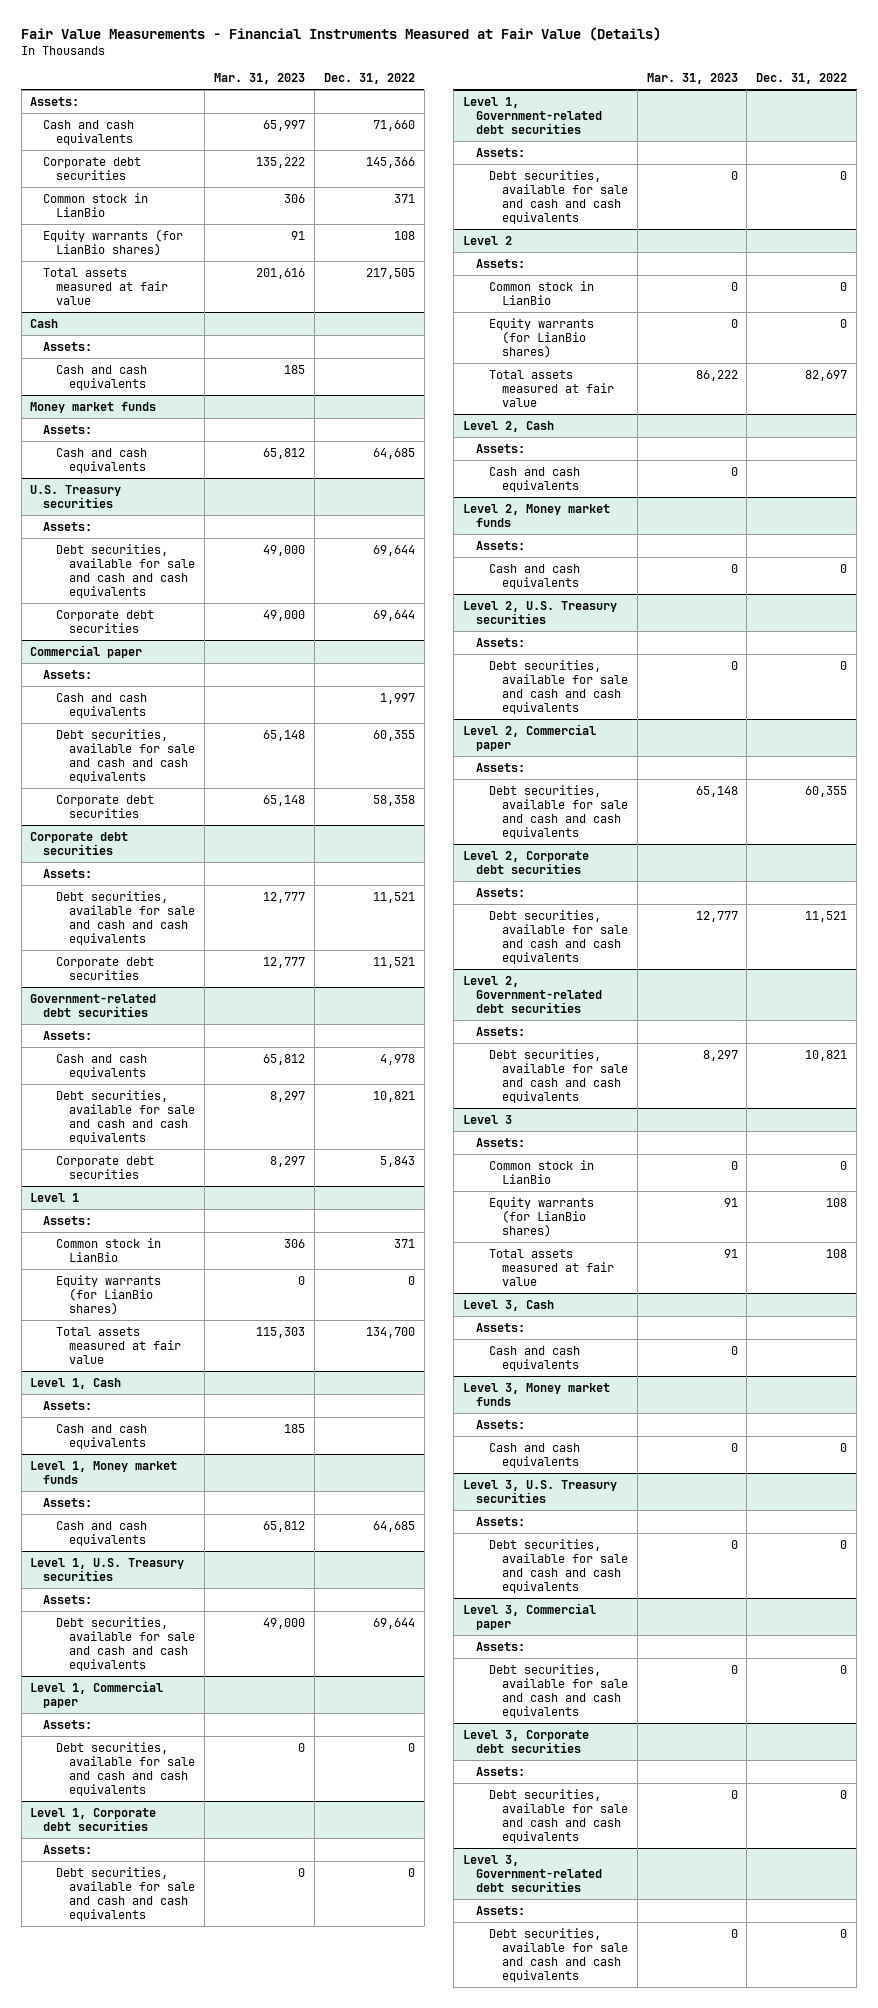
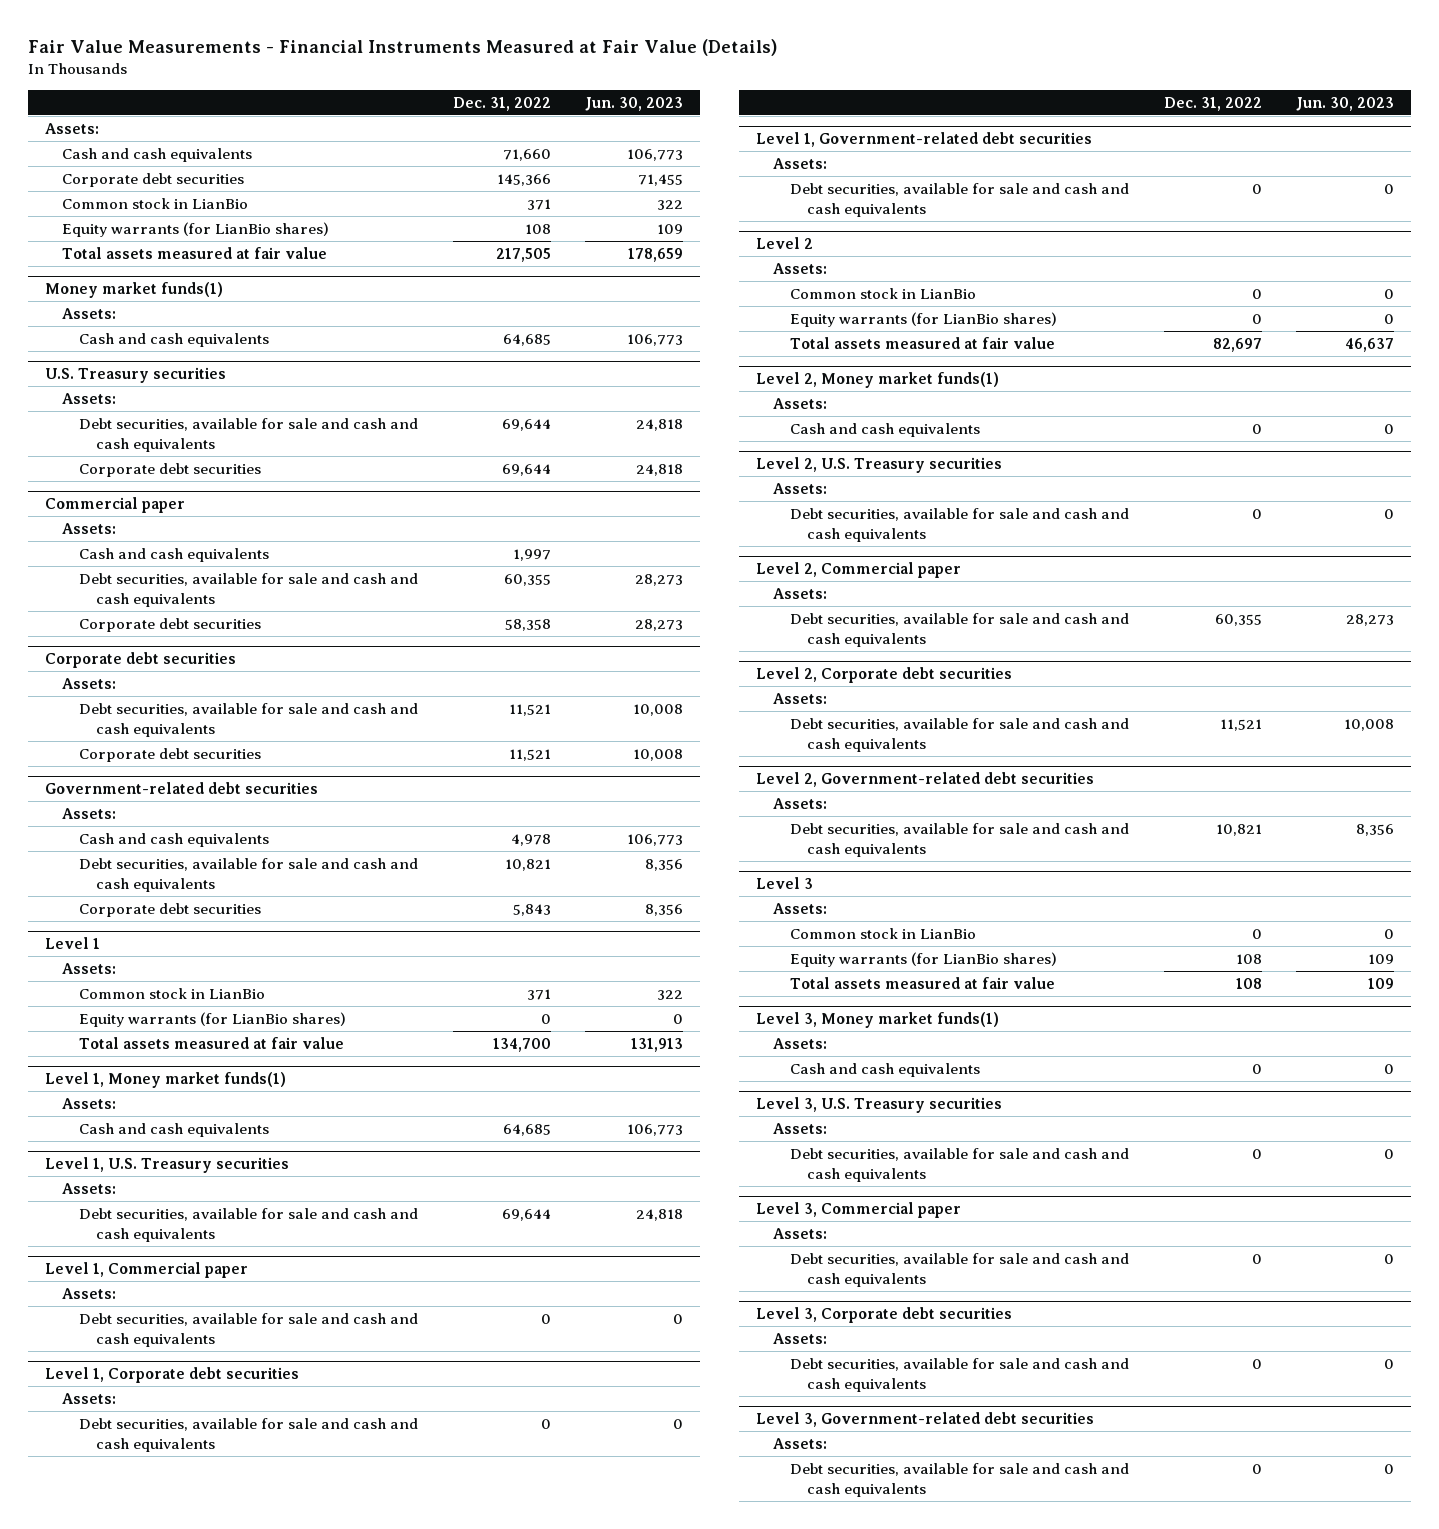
[214,73,306,85] Mar. 31, 2023 -> none
none -> [584,96,683,111] Jun. 30, 2023
[30,318,59,328] Cash -> none
[43,341,93,351] Assets: -> none
[56,364,148,390] Cash and cash equivalents -> none
[30,401,157,413] Money market funds -> [45,281,224,298] Money market funds(1)
[30,1377,122,1389] Level 1, Cash -> none
[43,1400,93,1410] Assets: -> none
[56,1423,148,1449] Cash and cash equivalents -> none
[30,1460,178,1484] Level 1, Money market funds -> [45,1071,287,1088] Level 1, Money market funds(1)
[462,420,554,432] Level 2, Cash -> none
[475,443,525,453] Assets: -> none
[488,466,580,492] Cash and cash equivalents -> none
[462,503,610,527] Level 2, Money market funds -> [756,371,1000,388] Level 2, Money market funds(1)
[462,1299,554,1311] Level 3, Cash -> none
[475,1322,525,1332] Assets: -> none
[488,1345,580,1371] Cash and cash equivalents -> none
[462,1382,610,1406] Level 3, Money market funds -> [756,1011,1000,1028] Level 3, Money market funds(1)

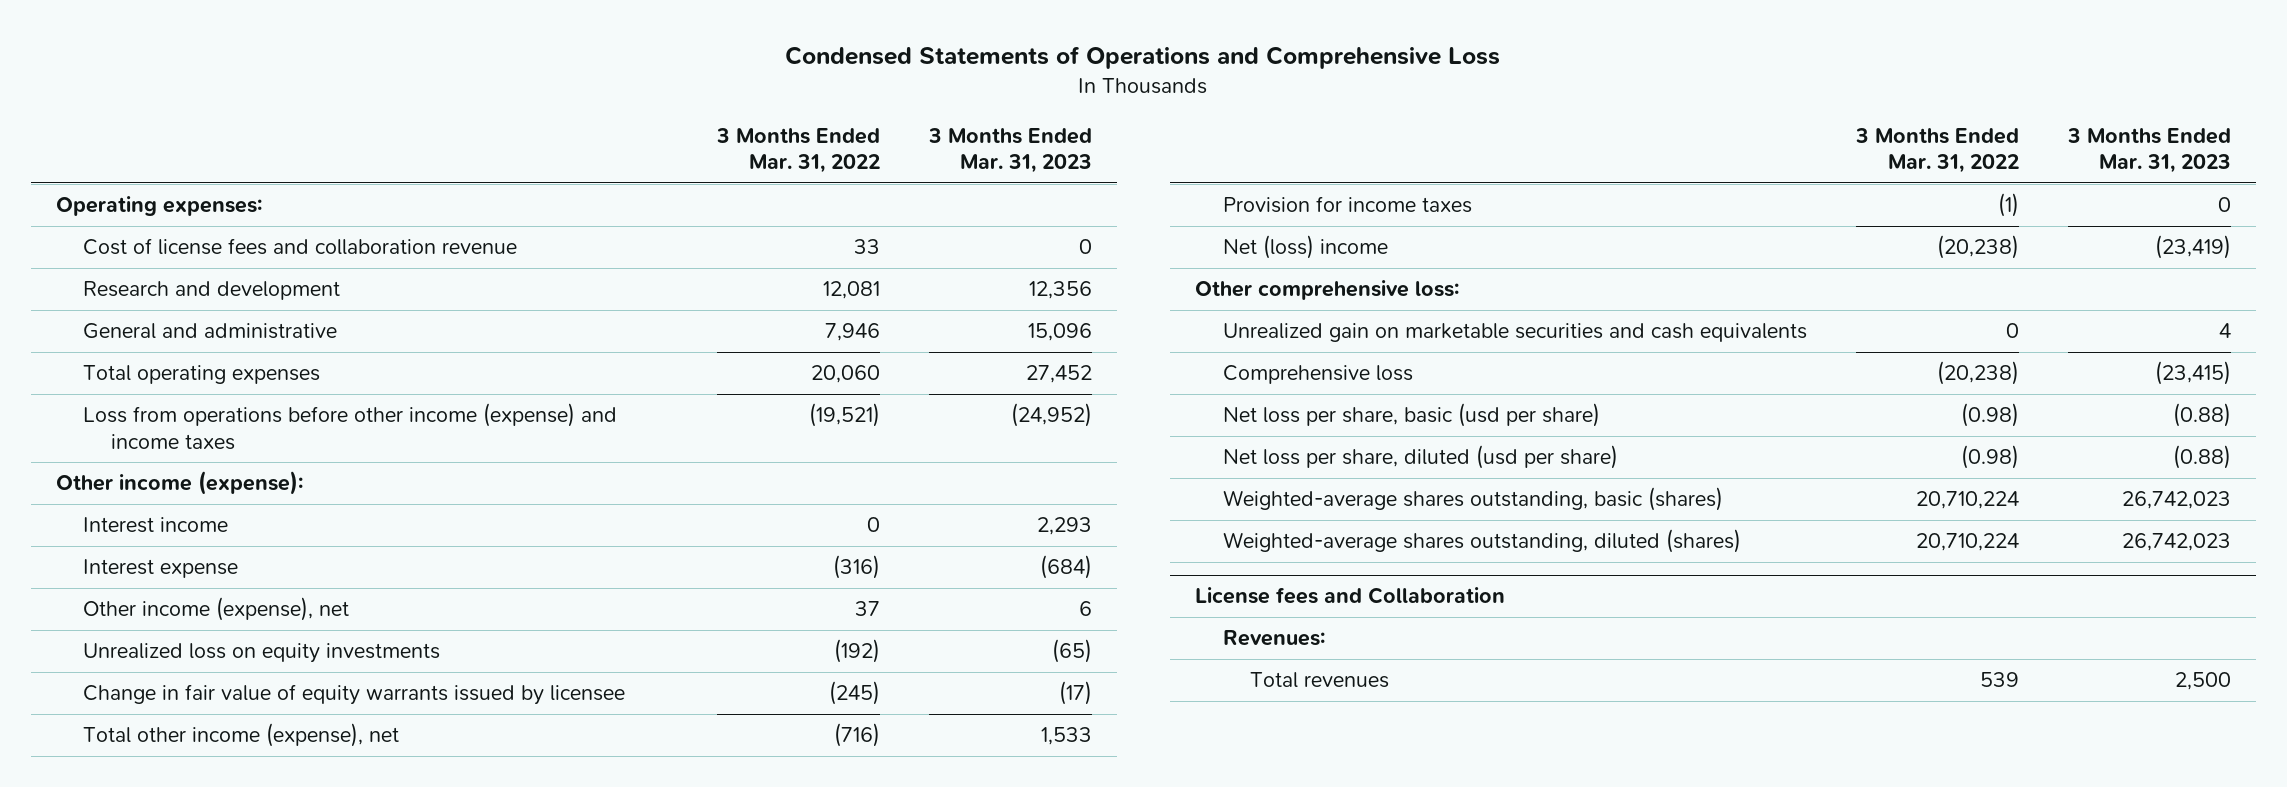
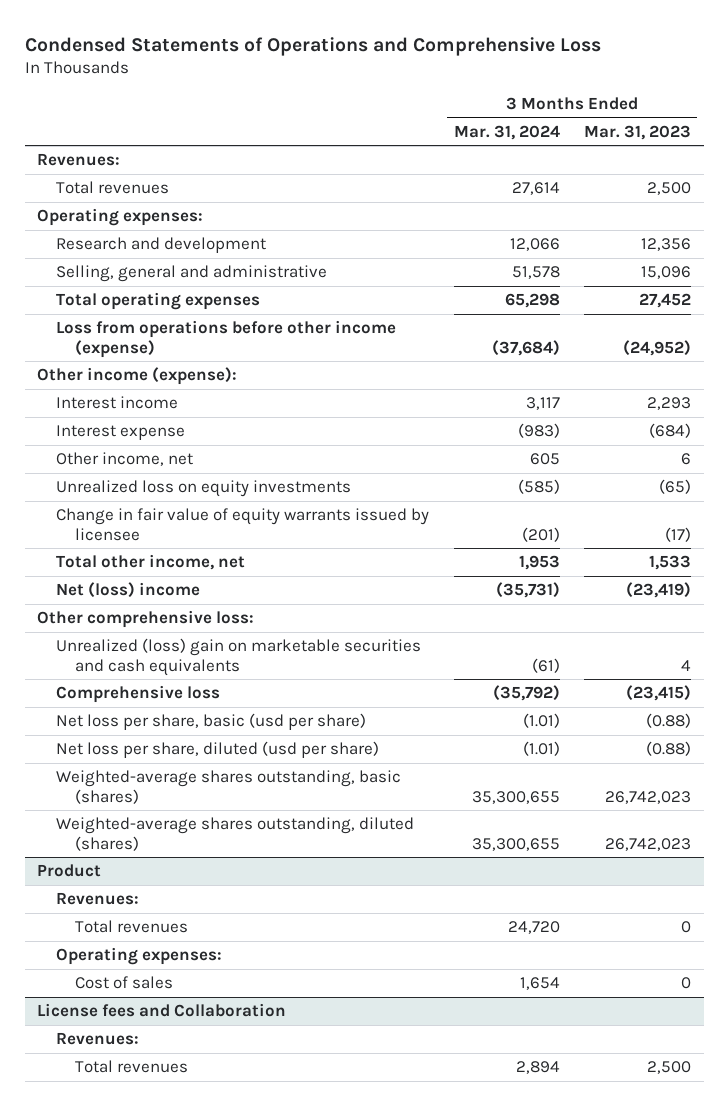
[715,127,880,174] 3 Months Ended Mar. 31, 2022 -> none
none -> [453,124,560,140] Mar. 31, 2024
none -> [36,153,120,167] Revenues:
none -> [56,181,170,195] Total revenues
[83,238,518,256] Cost of license fees and collaboration revenue -> none
[83,323,338,340] General and administrative -> [56,265,328,283] Selling, general and administrative
[83,403,618,450] Loss from operations before other income (expense) and income taxes -> [56,320,397,358] Loss from operations before other income (expense)
[83,597,350,622] Other income (expense), net -> [56,452,194,467] Other income, net
[1222,196,1472,214] Provision for income taxes -> none
[83,723,400,748] Total other income (expense), net -> [56,554,246,571] Total other income, net
[1222,323,1807,343] Unrealized gain on marketable securities and cash equivalents -> [56,638,422,676] Unrealized (loss) gain on marketable securities and cash equivalents
none -> [36,864,101,878] Product
none -> [56,892,140,906] Revenues:
none -> [75,920,189,934] Total revenues
none -> [56,947,223,966] Operating expenses:
none -> [75,976,174,990] Cost of sales

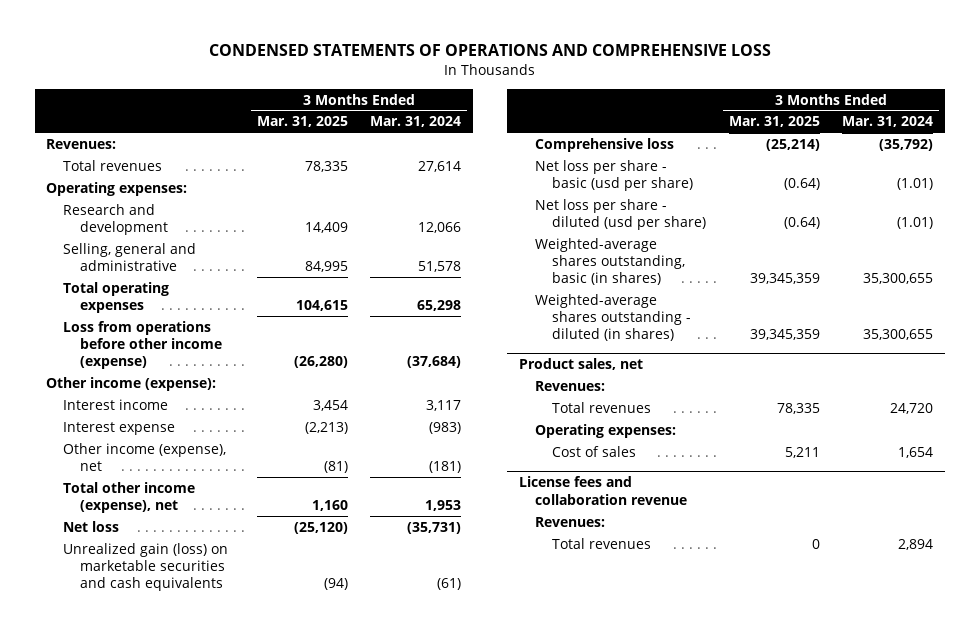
[24,36,601,56] Condensed Statements of Operations and Comprehensive Loss -> [208,44,771,57] CONDENSED STATEMENTS OF OPERATIONS AND COMPREHENSIVE LOSS
[584,124,692,140] Mar. 31, 2023 -> none
none -> [256,116,348,128] Mar. 31, 2025
[56,480,352,498] Unrealized loss on equity investments -> none
[56,508,430,541] Change in fair value of equity warrants issued by licensee -> none
[36,610,254,629] Other comprehensive loss: -> none
[56,452,194,467] Other income, net -> [63,442,227,472] Other income (expense), net
[529,453,560,466] 605 -> [429,461,462,474] (181)
[56,554,246,571] Total other income, net -> [63,481,196,514] Total other income (expense), net
[56,582,201,599] Net (loss) income -> [63,520,120,532] Net loss
[56,638,422,676] Unrealized (loss) gain on marketable securities and cash equivalents -> [63,542,229,592] Unrealized gain (loss) on marketable securities and cash equivalents
[56,713,367,731] Net loss per share, basic (usd per share) -> [535,159,693,192] Net loss per share - basic (usd per share)
[56,741,380,759] Net loss per share, diluted (usd per share) -> [535,198,706,231] Net loss per share - diluted (usd per share)
[56,770,402,804] Weighted-average shares outstanding, basic (shares) -> [535,237,685,286] Weighted-average shares outstanding, basic (in shares)
[56,817,415,851] Weighted-average shares outstanding, diluted (shares) -> [535,293,691,342] Weighted-average shares outstanding - diluted (in shares)
[36,864,101,878] Product -> [518,358,643,371] Product sales, net
[36,1003,286,1018] License fees and Collaboration -> [518,476,688,505] License fees and collaboration revenue

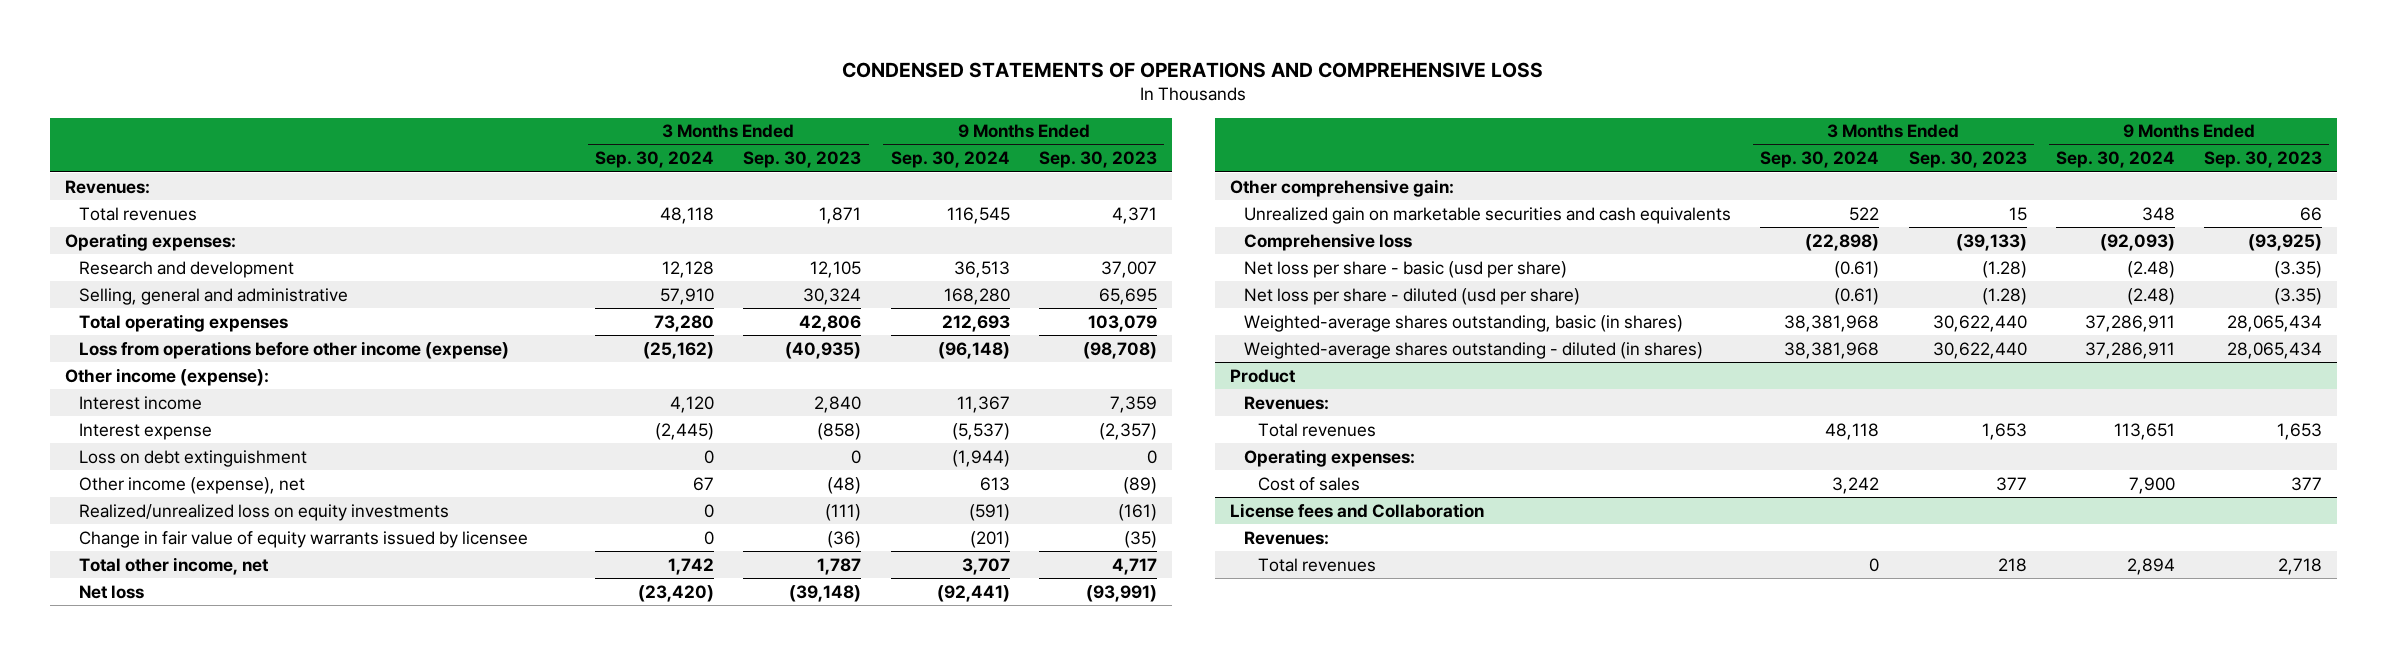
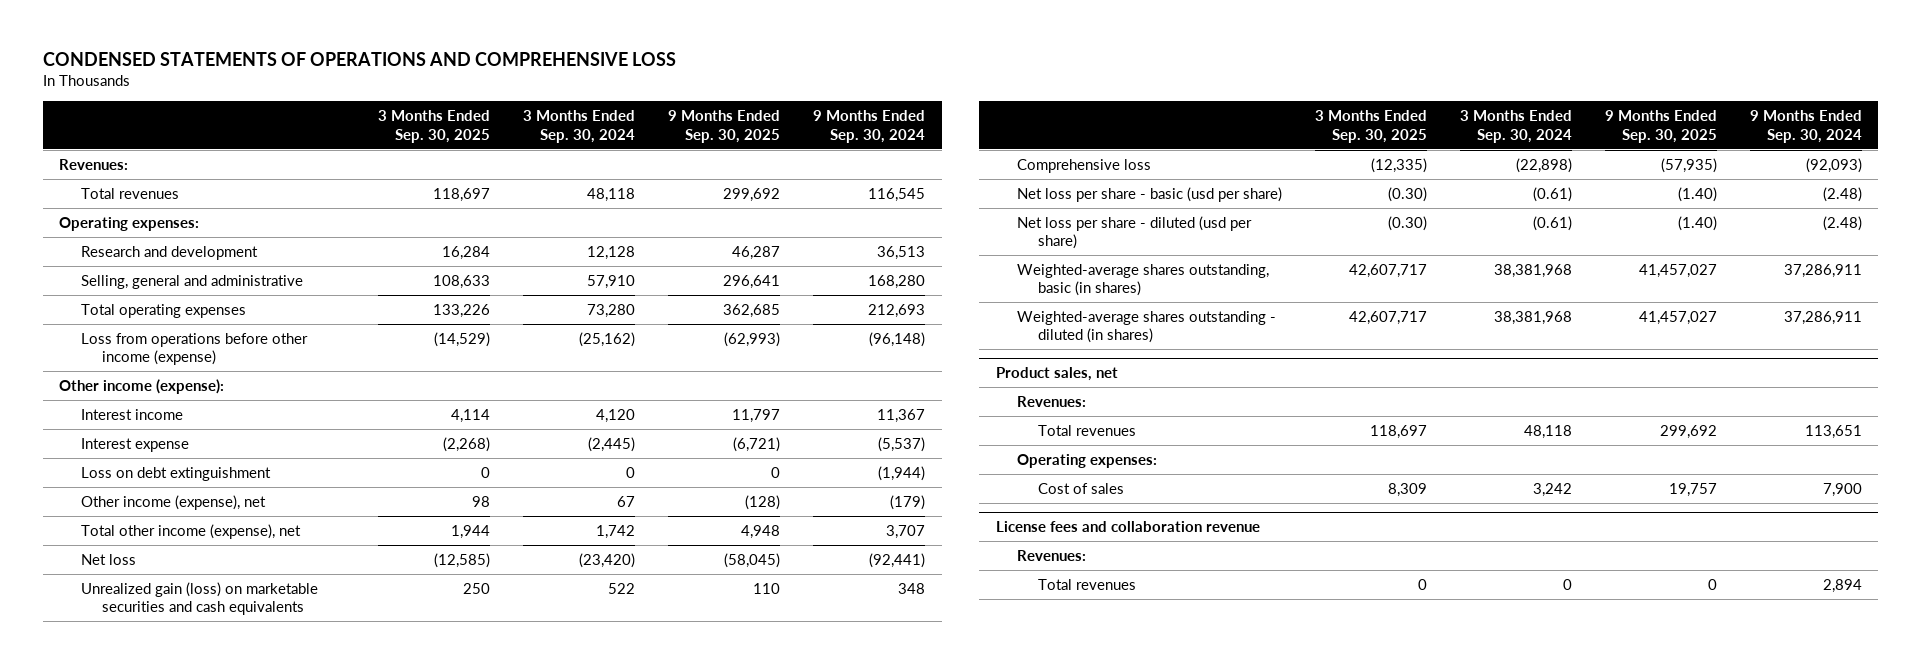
[743,151,862,169] Sep. 30, 2023 -> none
[1038,151,1157,169] Sep. 30, 2023 -> none
none -> [378,110,491,143] 3 Months Ended Sep. 30, 2025
none -> [668,110,781,143] 9 Months Ended Sep. 30, 2025
[78,503,449,521] Realized/unrealized loss on equity investments -> none
[78,530,528,548] Change in fair value of equity warrants issued by licensee -> none
[979,476,1010,491] 613 -> [890,494,926,510] (179)
[78,556,269,575] Total other income, net -> [80,523,301,539] Total other income (expense), net
[1229,178,1454,197] Other comprehensive gain: -> none
[1243,206,1731,224] Unrealized gain on marketable securities and cash equivalents -> [80,581,318,616] Unrealized gain (loss) on marketable securities and cash equivalents
[1229,368,1296,383] Product -> [995,367,1118,382] Product sales, net
[1229,502,1484,518] License fees and Collaboration -> [995,521,1260,533] License fees and collaboration revenue

